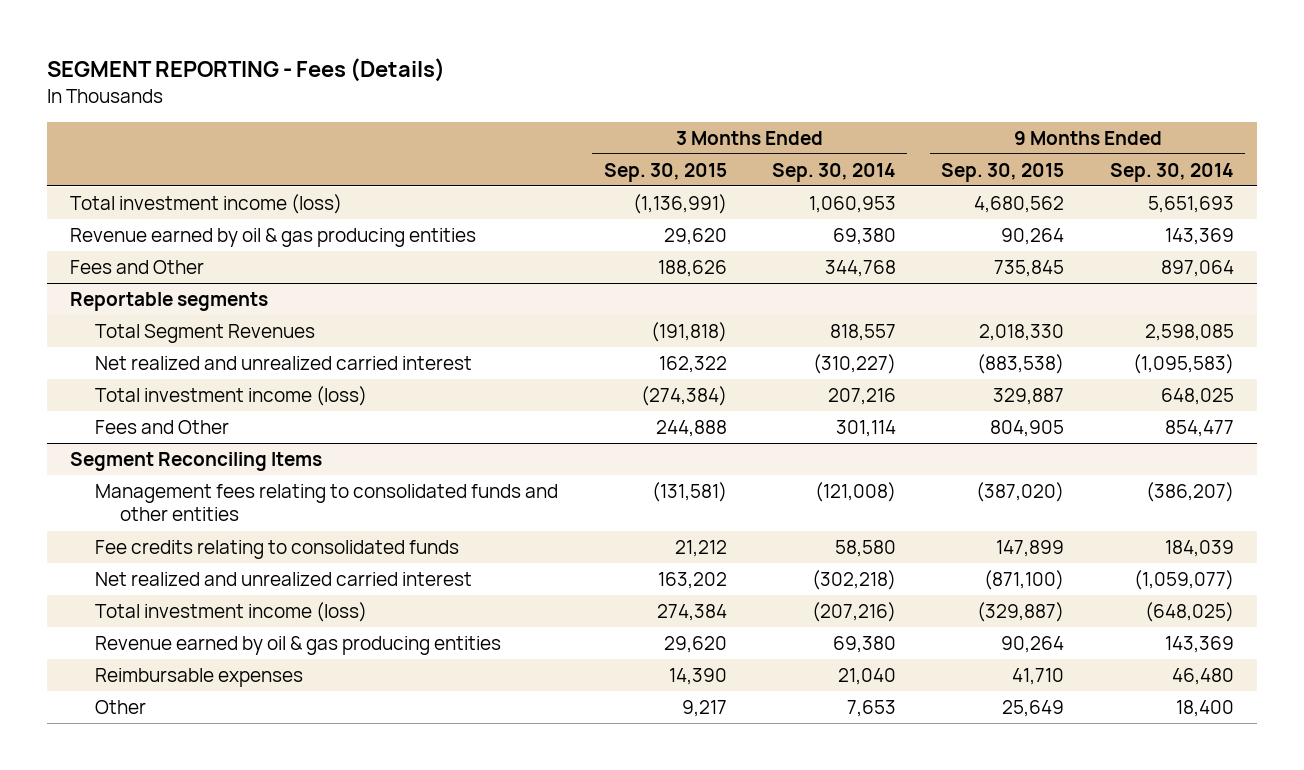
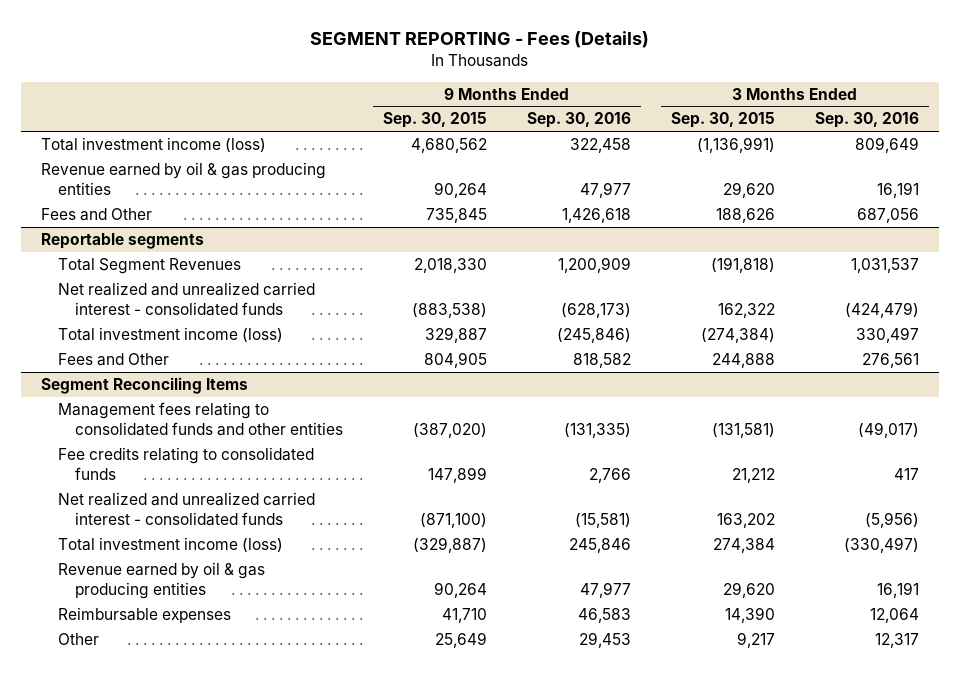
[771,162,896,182] Sep. 30, 2014 -> none
[1109,162,1234,182] Sep. 30, 2014 -> none
none -> [526,112,631,129] Sep. 30, 2016
none -> [814,112,919,129] Sep. 30, 2016
[95,356,473,371] Net realized and unrealized carried interest -> [57,282,315,317] Net realized and unrealized carried interest - consolidated funds
[95,572,473,587] Net realized and unrealized carried interest -> [57,492,315,527] Net realized and unrealized carried interest - consolidated funds

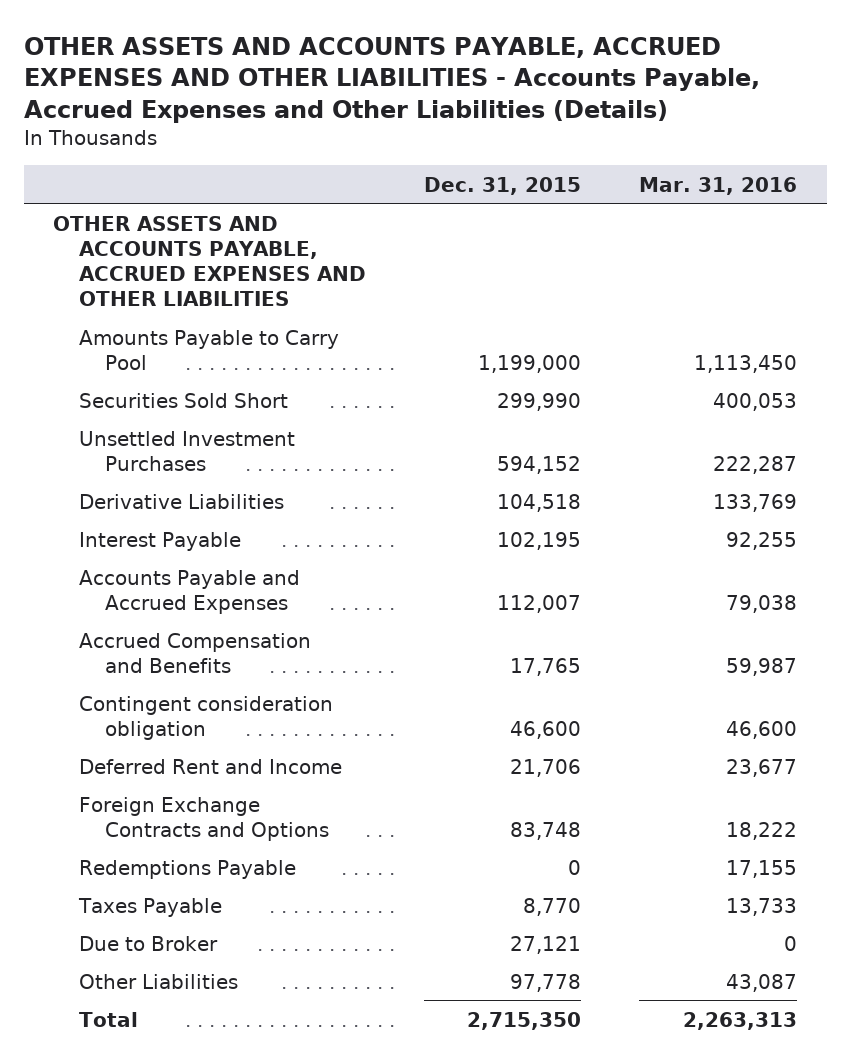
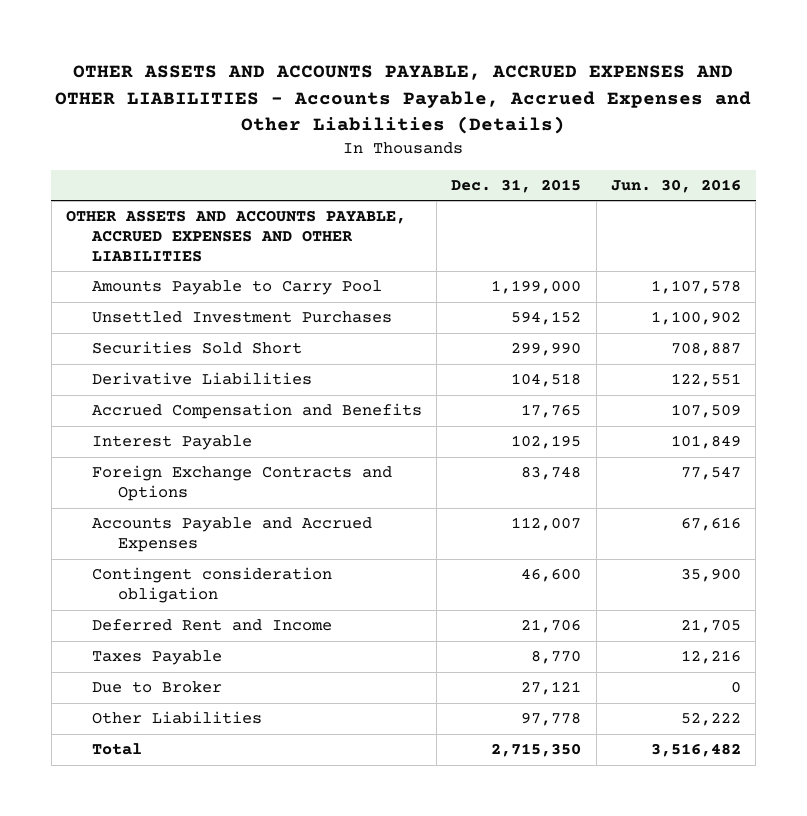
[639,176,798,195] Mar. 31, 2016 -> none
none -> [611,178,742,193] Jun. 30, 2016
[78,392,288,408] Securities Sold Short -> [91,341,302,355] Securities Sold Short
[78,632,311,673] Accrued Compensation and Benefits -> [91,403,422,420] Accrued Compensation and Benefits
[78,796,329,841] Foreign Exchange Contracts and Options -> [91,465,392,502] Foreign Exchange Contracts and Options
[78,859,296,879] Redemptions Payable -> none

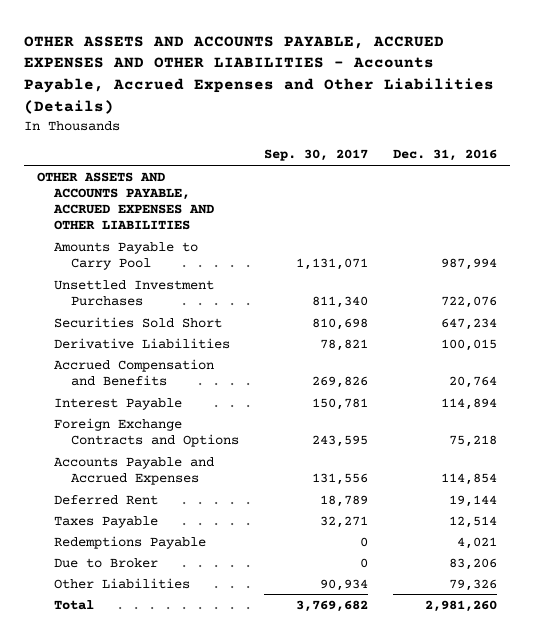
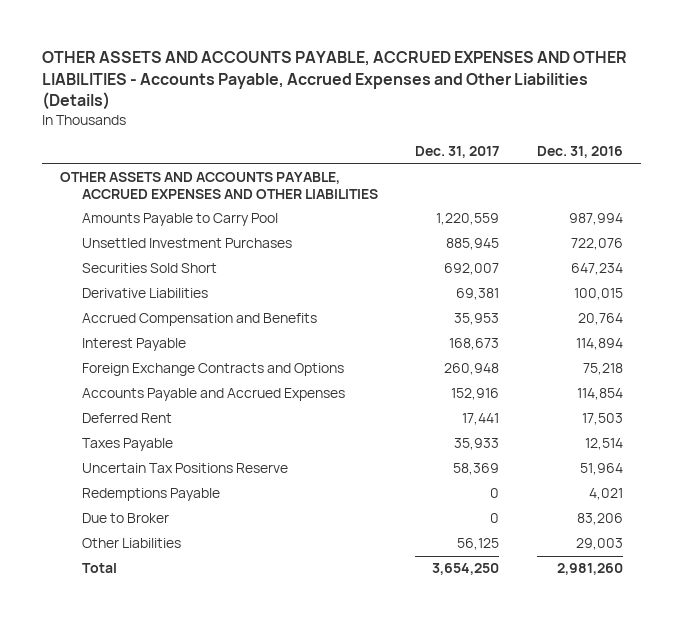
[264,149,369,162] Sep. 30, 2017 -> none
none -> [415,146,500,159] Dec. 31, 2017
[449,494,498,507] 19,144 -> [581,413,623,426] 17,503
none -> [82,463,289,474] Uncertain Tax Positions Reserve
[449,578,498,591] 79,326 -> [575,538,623,551] 29,003

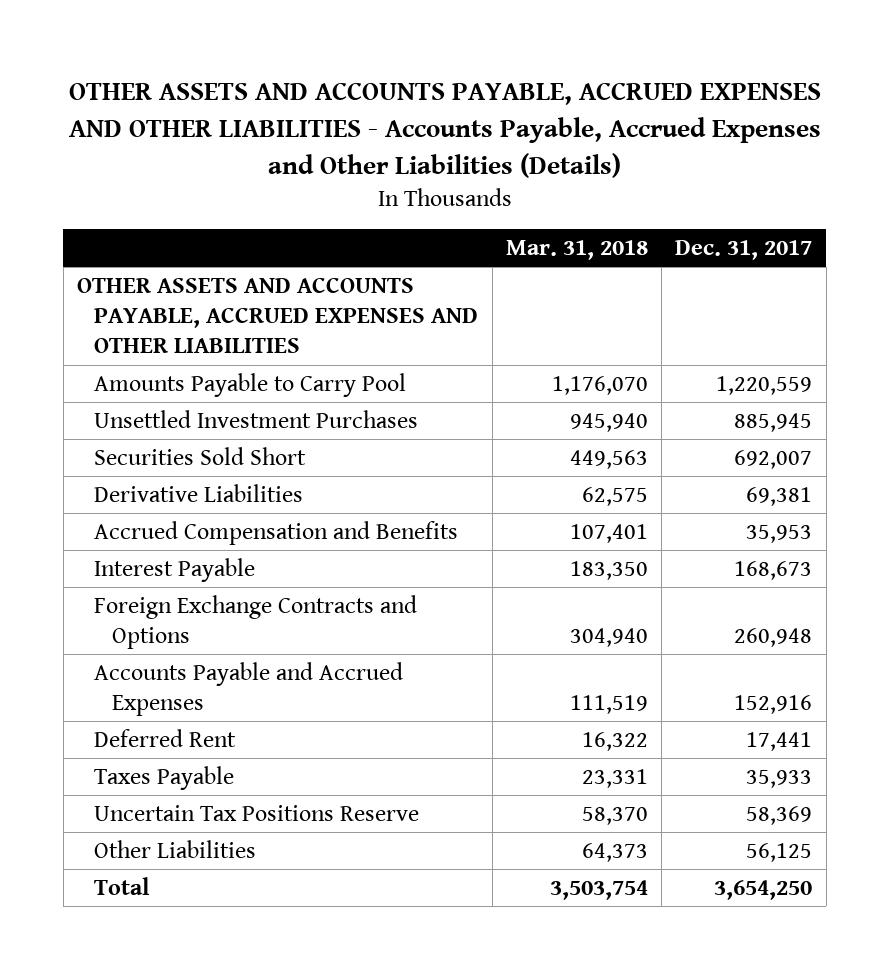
[536,146,623,159] Dec. 31, 2016 -> none
none -> [505,240,648,261] Mar. 31, 2018
[82,488,221,502] Redemptions Payable -> none
[82,513,170,524] Due to Broker -> none

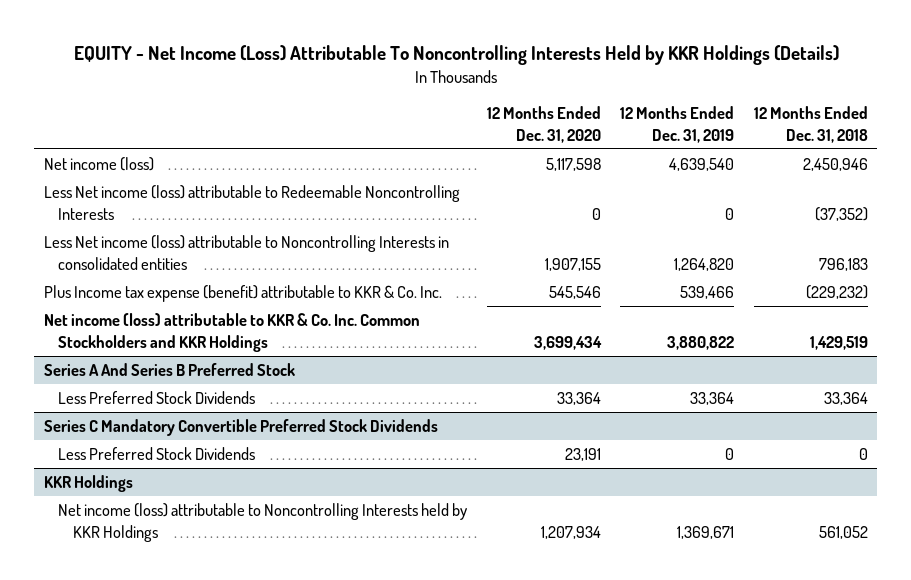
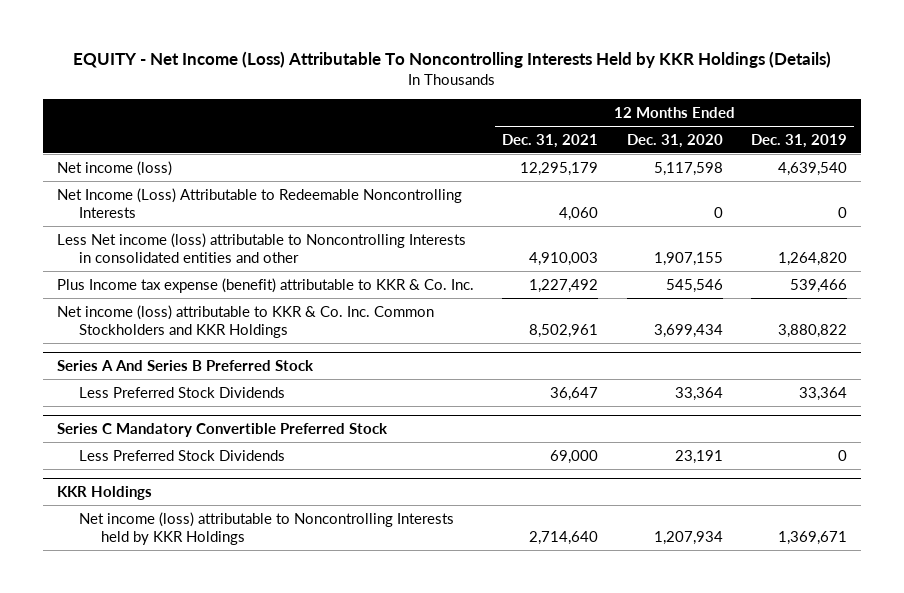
[753,106,868,143] 12 Months Ended Dec. 31, 2018 -> none
none -> [502,133,599,148] Dec. 31, 2021
[43,185,460,220] Less Net income (loss) attributable to Redeemable Noncontrolling Interests -> [56,187,462,218] Net Income (Loss) Attributable to Redeemable Noncontrolling Interests
[43,235,449,270] Less Net income (loss) attributable to Noncontrolling Interests in consolidated entities -> [56,232,466,263] Less Net income (loss) attributable to Noncontrolling Interests in consolidated entities and other
[43,419,438,437] Series C Mandatory Convertible Preferred Stock Dividends -> [56,422,388,437] Series C Mandatory Convertible Preferred Stock

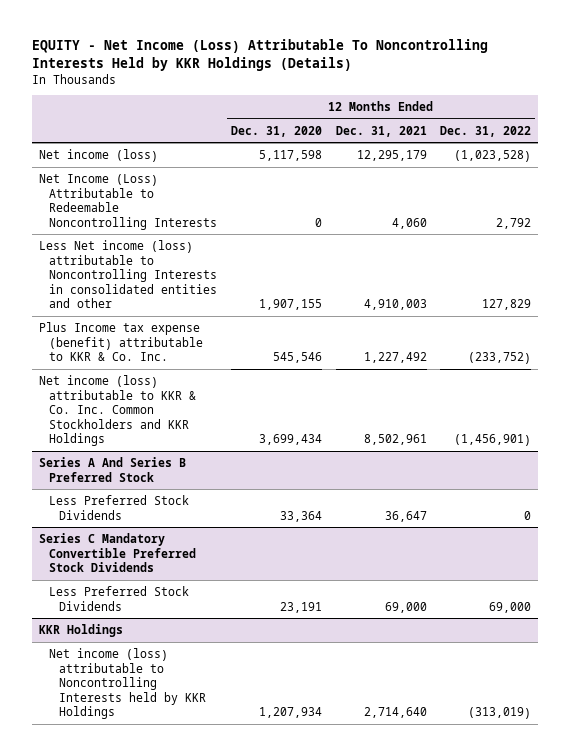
[750,133,847,148] Dec. 31, 2019 -> none
none -> [440,125,532,137] Dec. 31, 2022
[56,422,388,437] Series C Mandatory Convertible Preferred Stock -> [39,532,196,573] Series C Mandatory Convertible Preferred Stock Dividends

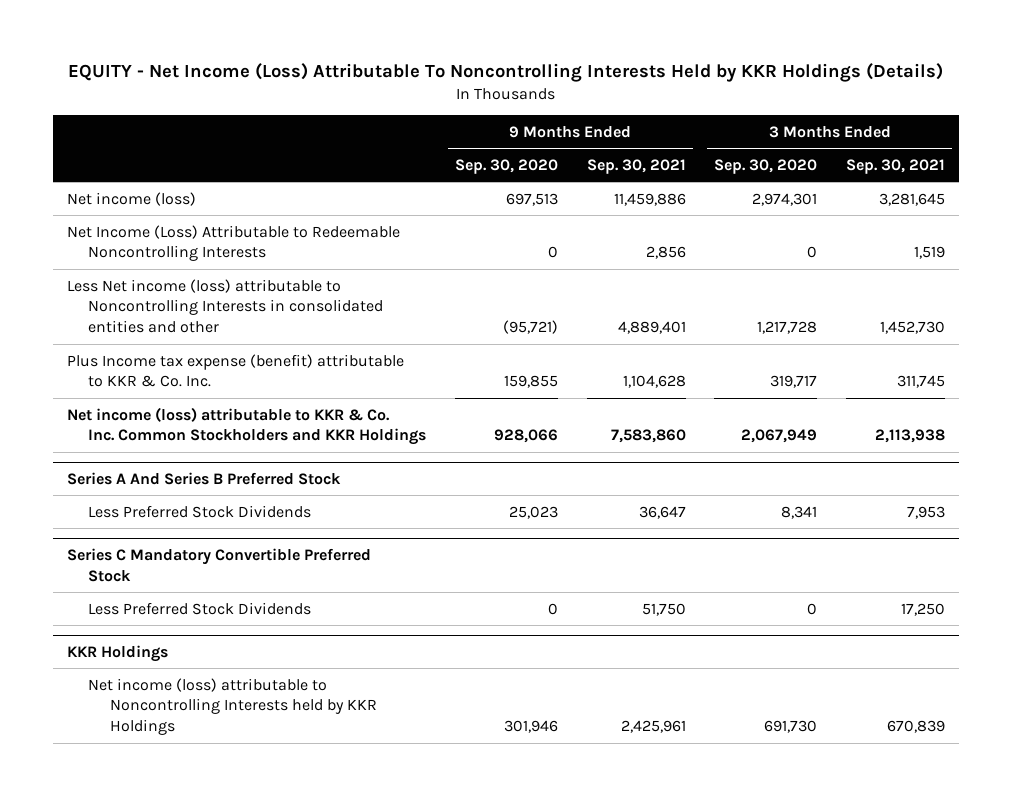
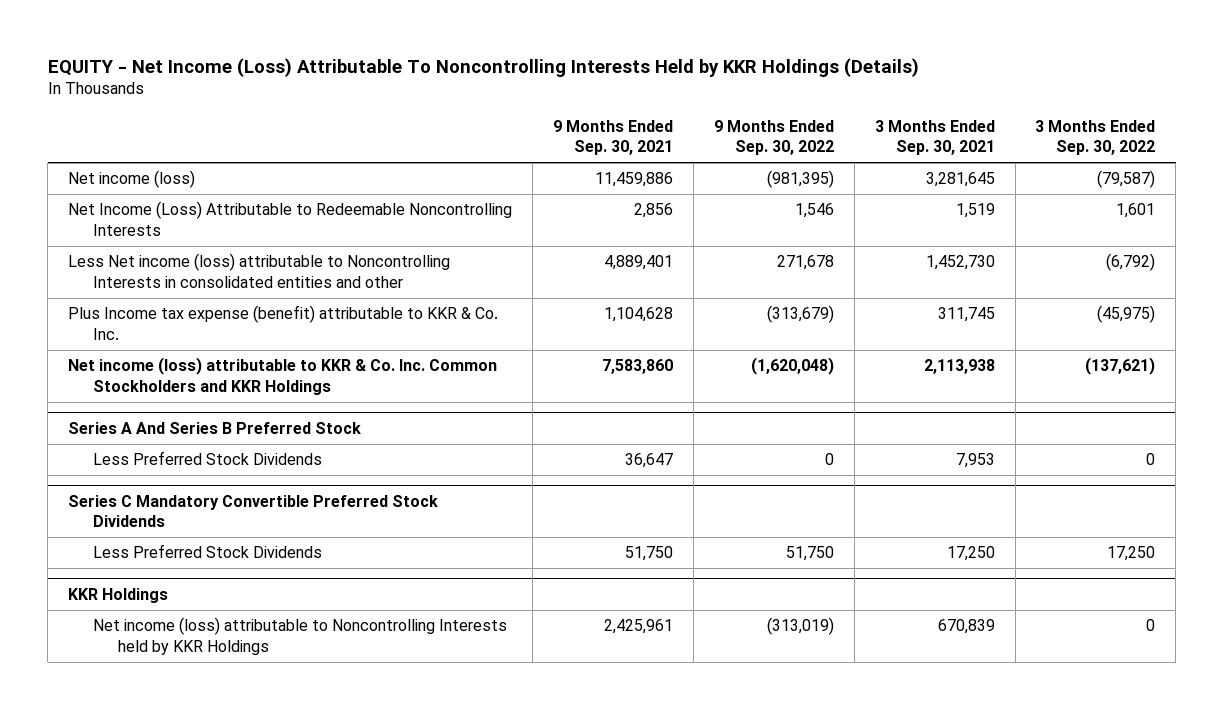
[455,158,559,174] Sep. 30, 2020 -> none
[714,158,818,174] Sep. 30, 2020 -> none
none -> [713,119,834,156] 9 Months Ended Sep. 30, 2022
none -> [1035,119,1156,156] 3 Months Ended Sep. 30, 2022
[66,547,371,582] Series C Mandatory Convertible Preferred Stock -> [68,494,439,528] Series C Mandatory Convertible Preferred Stock Dividends

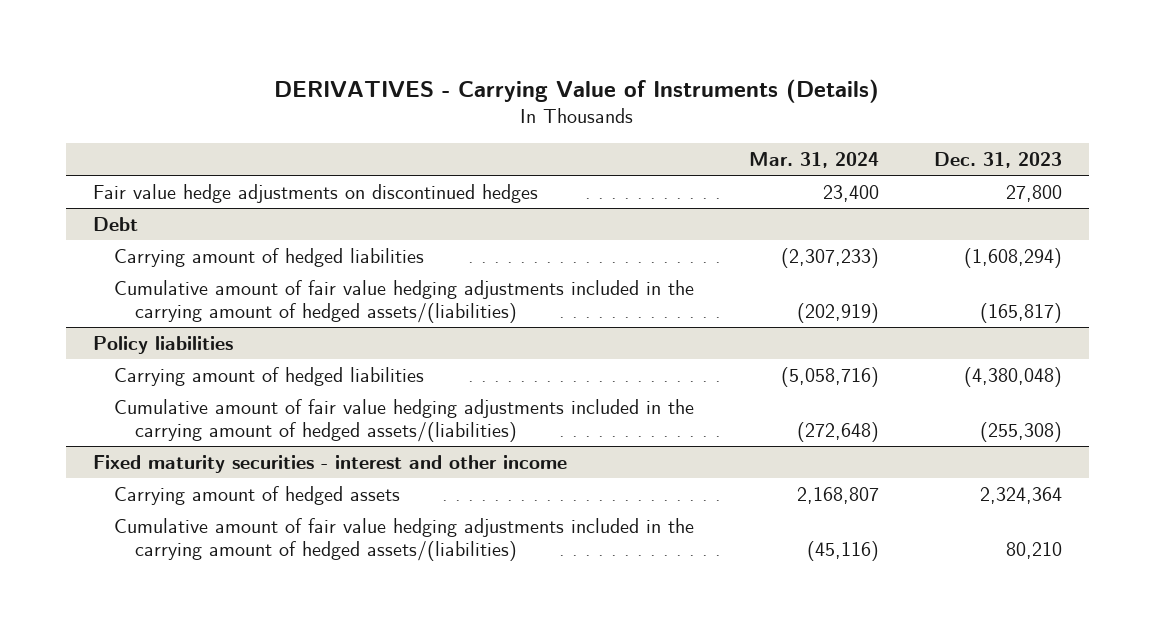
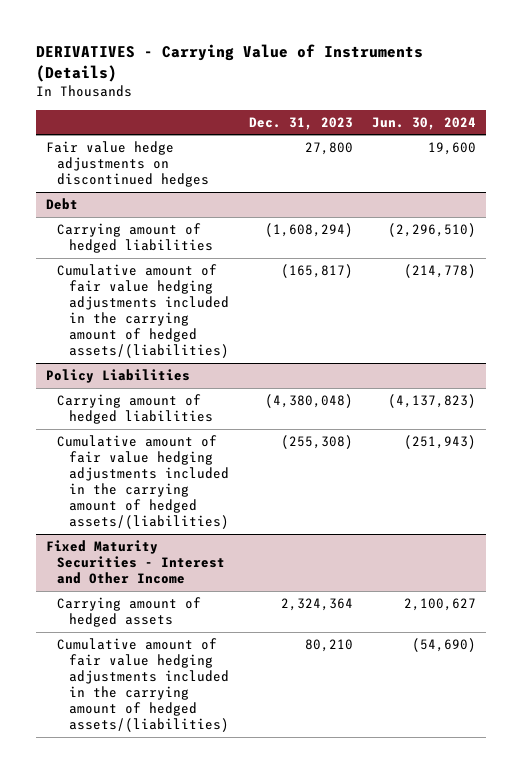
[748,152,879,169] Mar. 31, 2024 -> none
none -> [372,116,477,130] Jun. 30, 2024
[93,336,234,355] Policy liabilities -> [45,369,190,384] Policy Liabilities
[93,455,568,474] Fixed maturity securities - interest and other income -> [45,540,226,585] Fixed Maturity Securities - Interest and Other Income

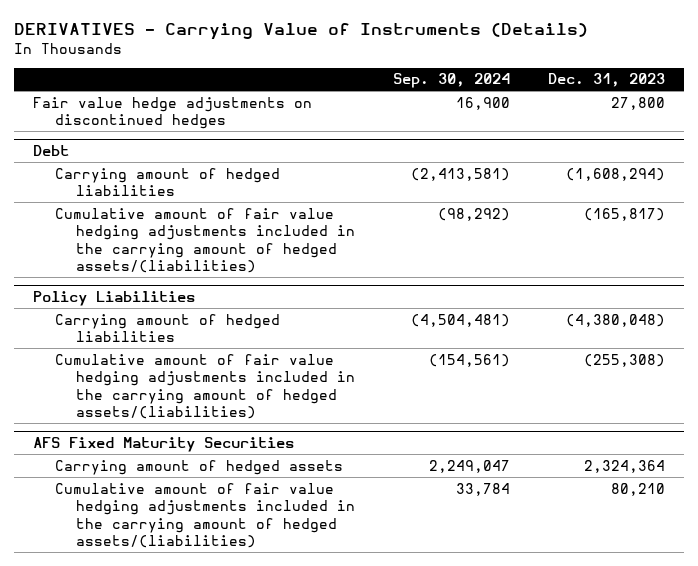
[372,116,477,130] Jun. 30, 2024 -> none
none -> [393,73,511,89] Sep. 30, 2024
[45,540,226,585] Fixed Maturity Securities - Interest and Other Income -> [32,437,294,453] AFS Fixed Maturity Securities

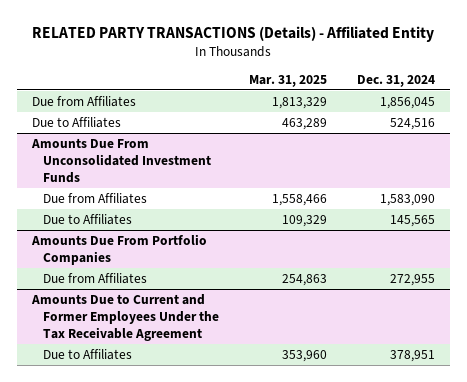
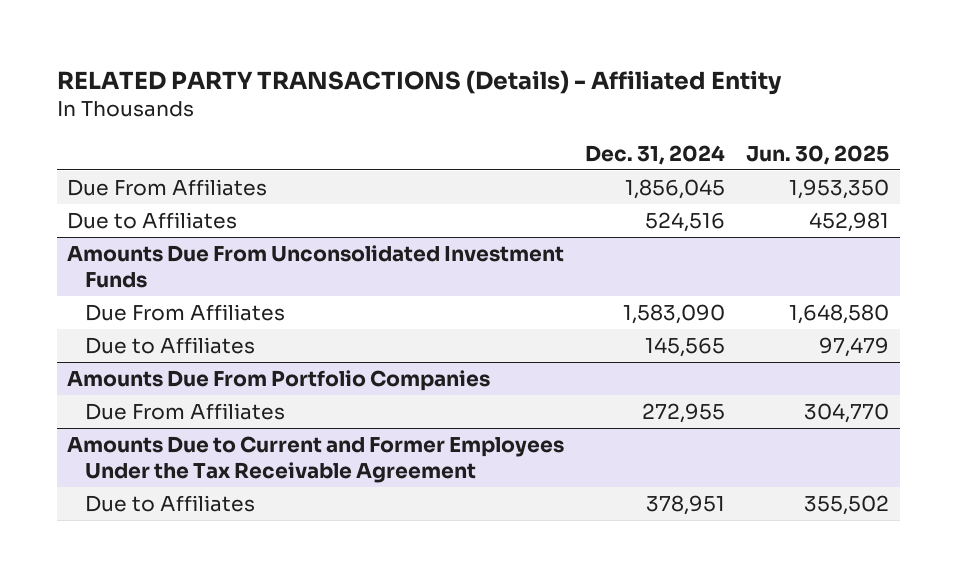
[248,74,327,87] Mar. 31, 2025 -> none
none -> [746,144,890,165] Jun. 30, 2025
[32,95,137,107] Due from Affiliates -> [67,178,268,196] Due From Affiliates
[43,192,148,204] Due from Affiliates -> [84,303,285,321] Due From Affiliates
[43,272,148,284] Due from Affiliates -> [84,402,285,420] Due From Affiliates

